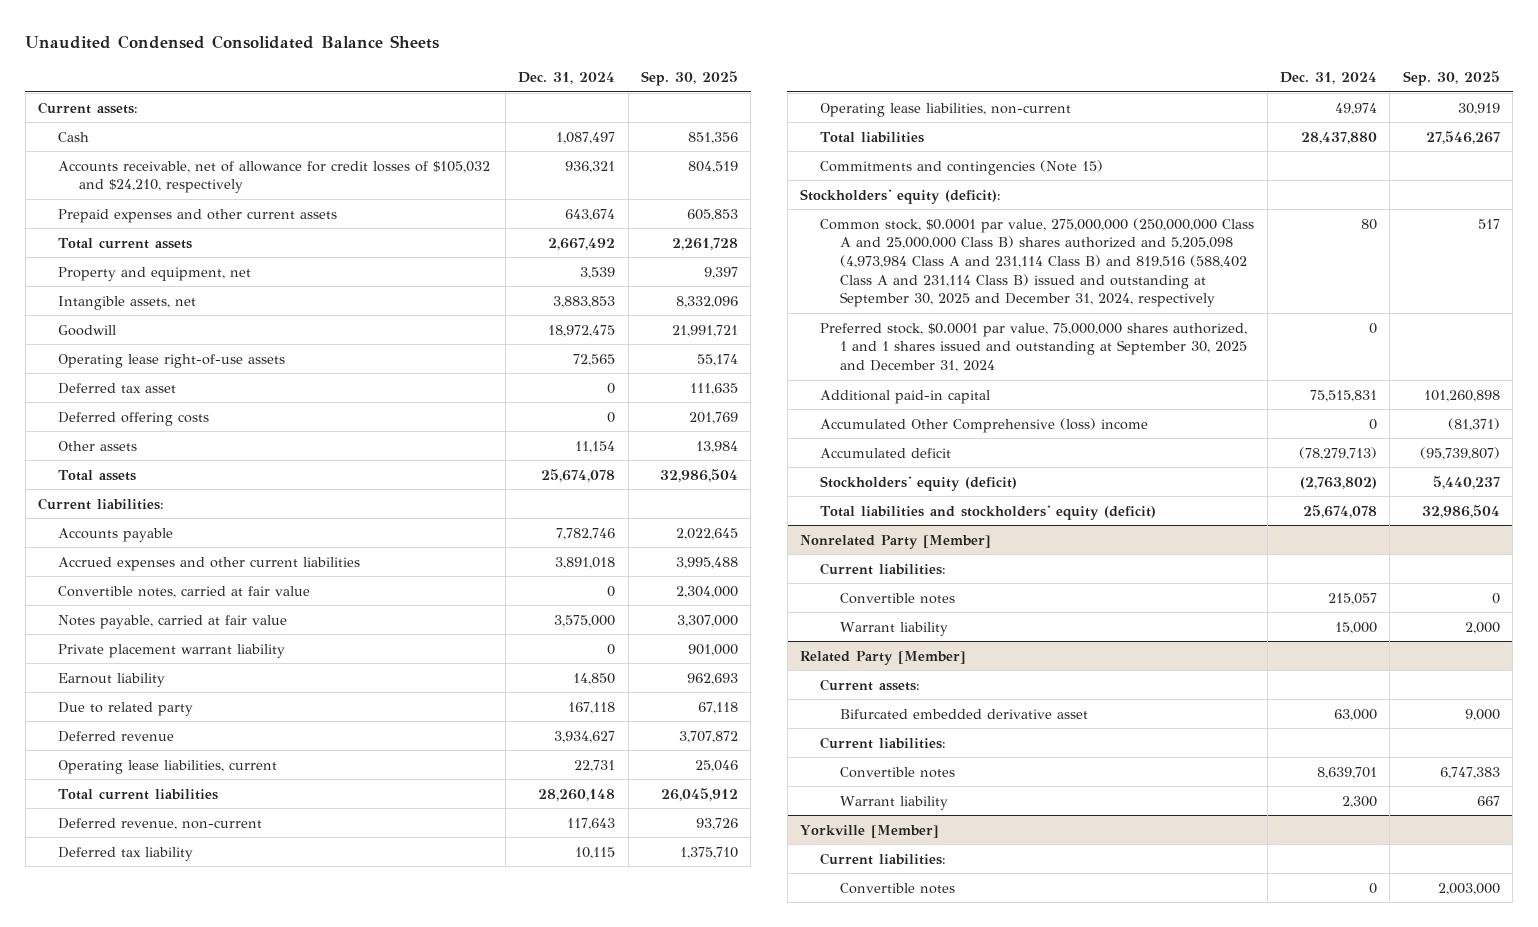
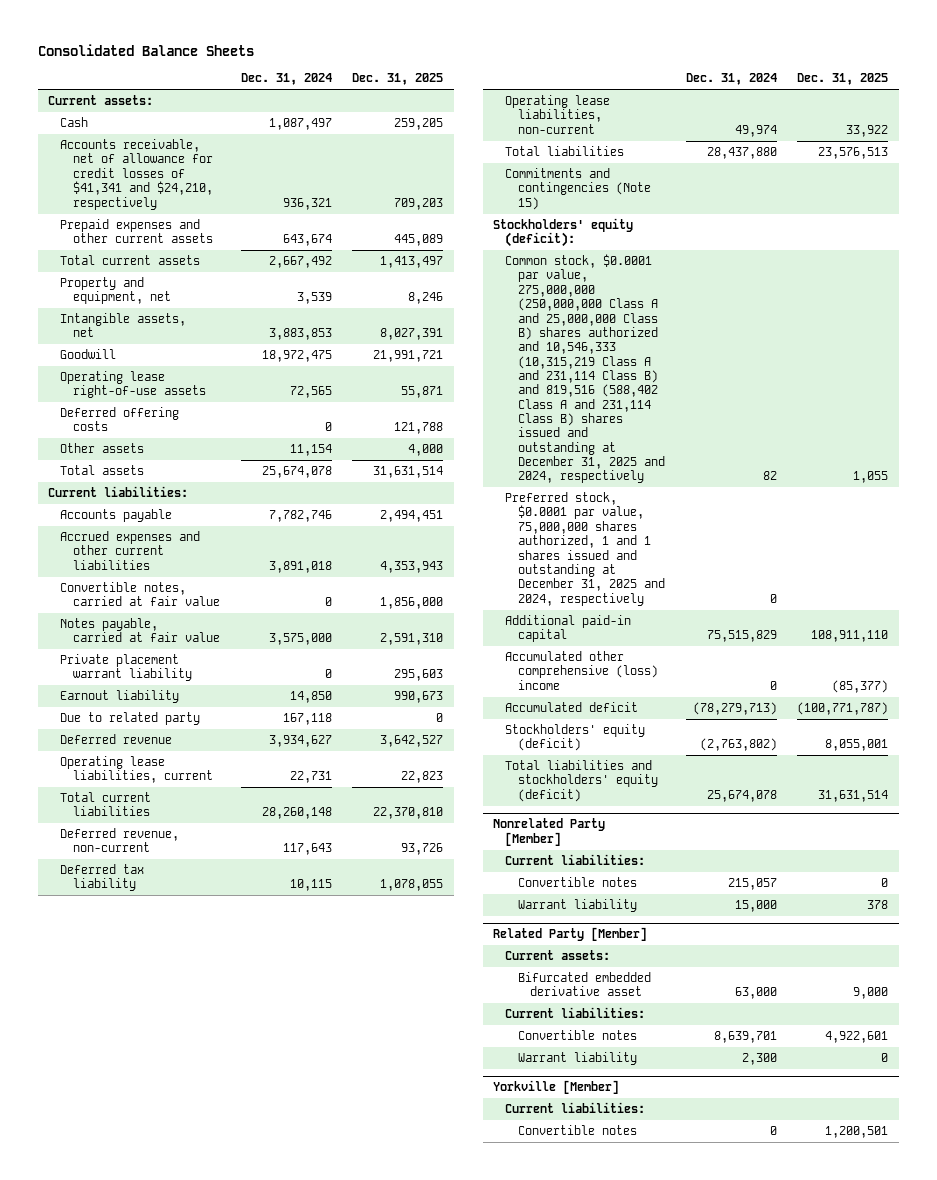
[25,35,440,50] Unaudited Condensed Consolidated Balance Sheets -> [37,43,254,56] Consolidated Balance Sheets
[640,71,738,87] Sep. 30, 2025 -> none
none -> [352,73,444,86] Dec. 31, 2025
[58,160,491,194] Accounts receivable, net of allowance for credit losses of $105,032 and $24,210, respectively -> [60,139,213,210] Accounts receivable, net of allowance for credit losses of $41,341 and $24,210, respectively
[58,382,177,394] Deferred tax asset -> none
[820,217,1255,308] Common stock, $0.0001 par value, 275,000,000 (250,000,000 Class A and 25,000,000 Class B) shares authorized and 5,205,098 (4,973,984 Class A and 231,114 Class B) and 819,516 (588,402 Class A and 231,114 Class B) issued and outstanding at September 30, 2025 and December 31, 2024, respectively -> [505,254,665,484] Common stock, $0.0001 par value, 275,000,000 (250,000,000 Class A and 25,000,000 Class B) shares authorized and 10,546,333 (10,315,219 Class A and 231,114 Class B) and 819,516 (588,402 Class A and 231,114 Class B) shares issued and outstanding at December 31, 2025 and 2024, respectively
[1361,218,1378,230] 80 -> [762,471,777,481] 82
[820,322,1248,373] Preferred stock, $0.0001 par value, 75,000,000 shares authorized, 1 and 1 shares issued and outstanding at September 30, 2025 and December 31, 2024 -> [505,492,665,606] Preferred stock, $0.0001 par value, 75,000,000 shares authorized, 1 and 1 shares issued and outstanding at December 31, 2025 and 2024, respectively
[1310,389,1378,402] 75,515,831 -> [706,630,777,643] 75,515,829
[820,417,1149,433] Accumulated Other Comprehensive (loss) income -> [505,651,658,690] Accumulated other comprehensive (loss) income

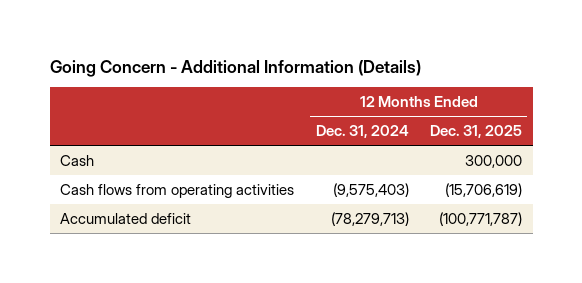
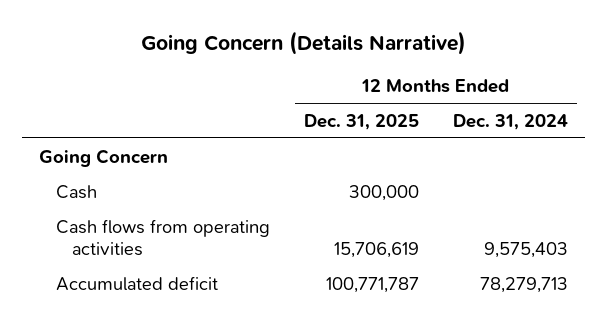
[49,59,421,77] Going Concern - Additional Information (Details) -> [140,31,466,56] Going Concern (Details Narrative)
none -> [38,148,168,167] Going Concern
[332,182,409,197] (9,575,403) -> [484,241,569,258] 9,575,403
[444,182,522,197] (15,706,619) -> [333,241,419,258] 15,706,619
[330,211,409,226] (78,279,713) -> [480,276,569,293] 78,279,713
[438,211,522,226] (100,771,787) -> [325,276,419,293] 100,771,787

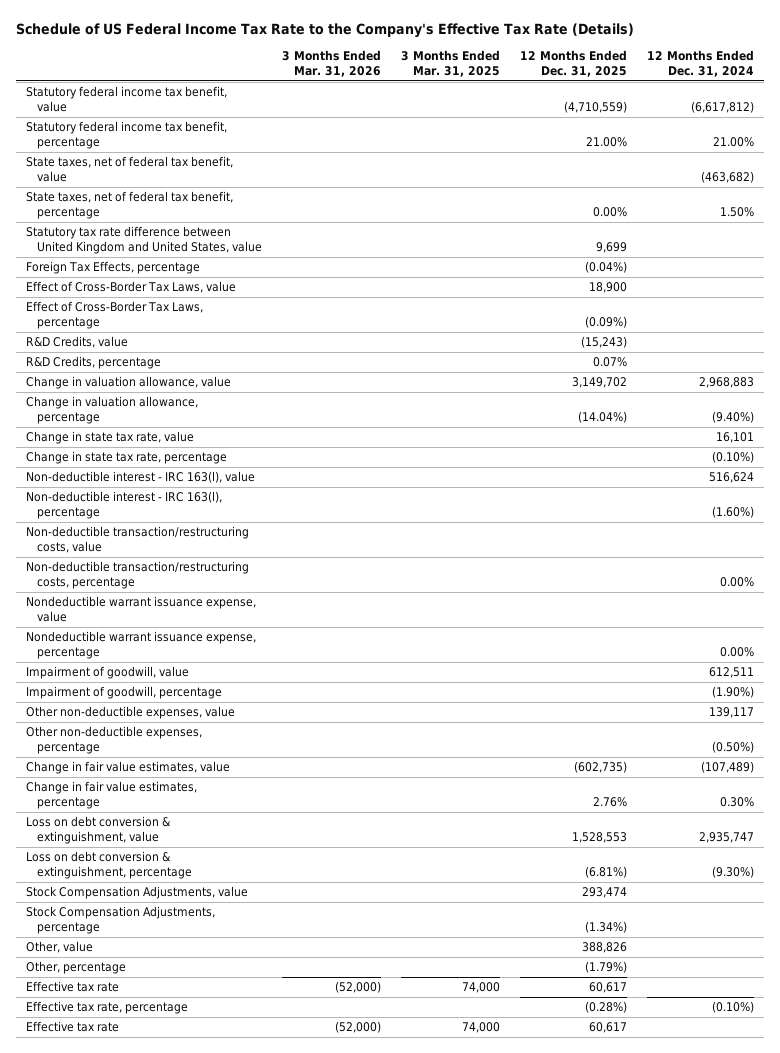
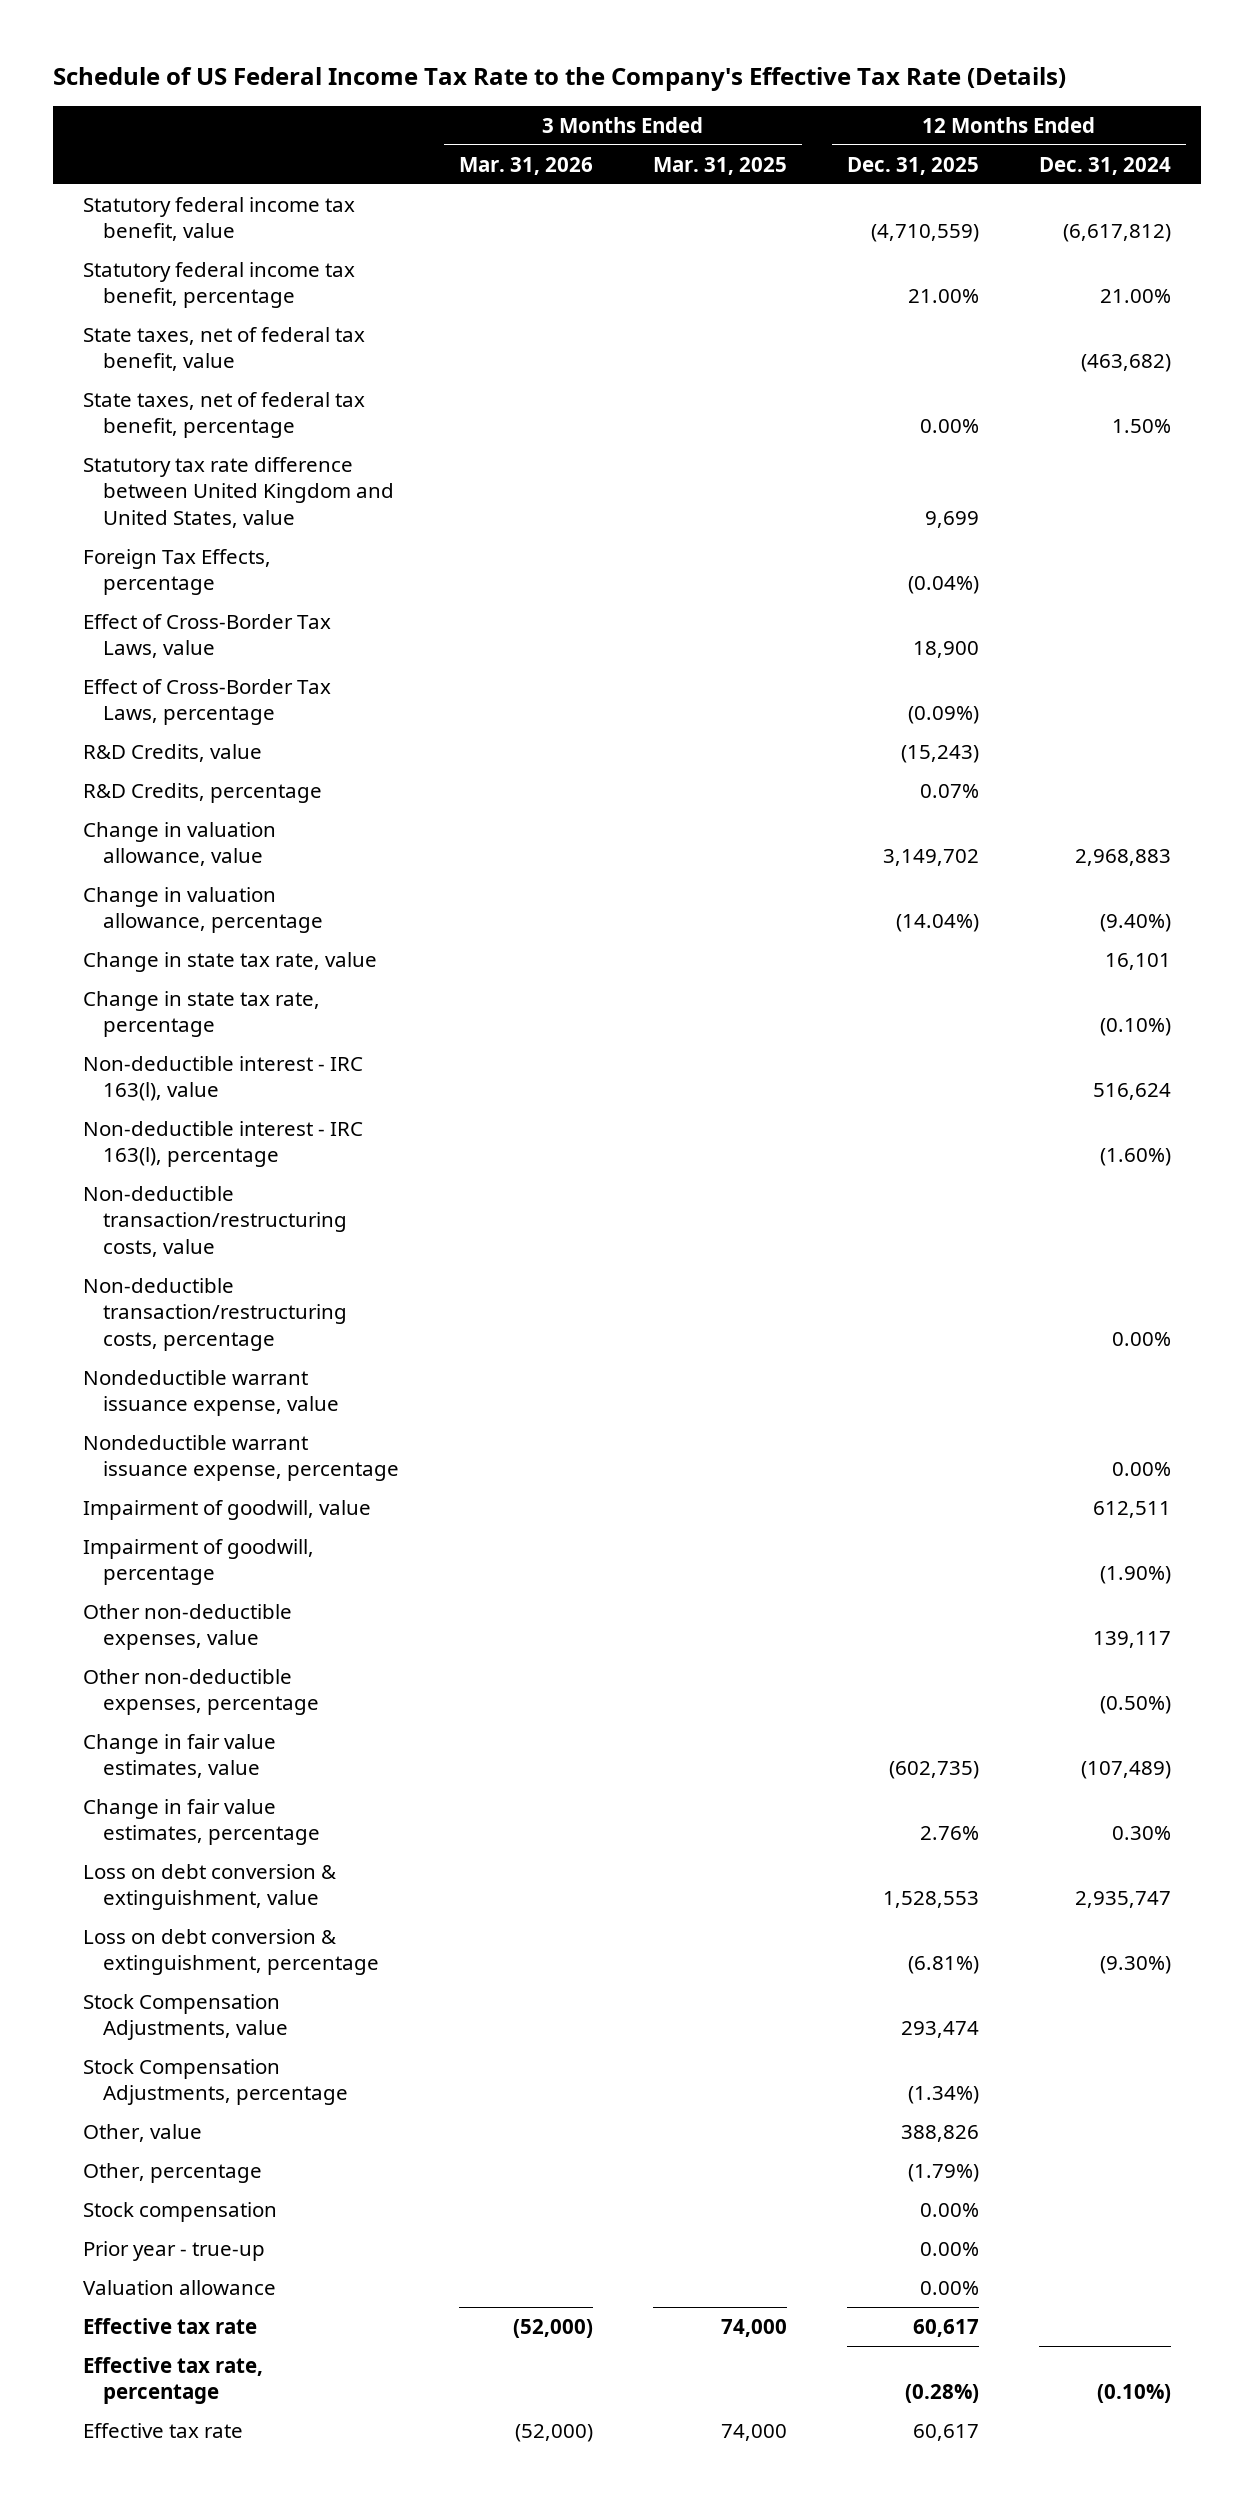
none -> [83,2201,278,2222] Stock compensation
none -> [83,2240,266,2261] Prior year - true-up
none -> [83,2279,277,2295] Valuation allowance

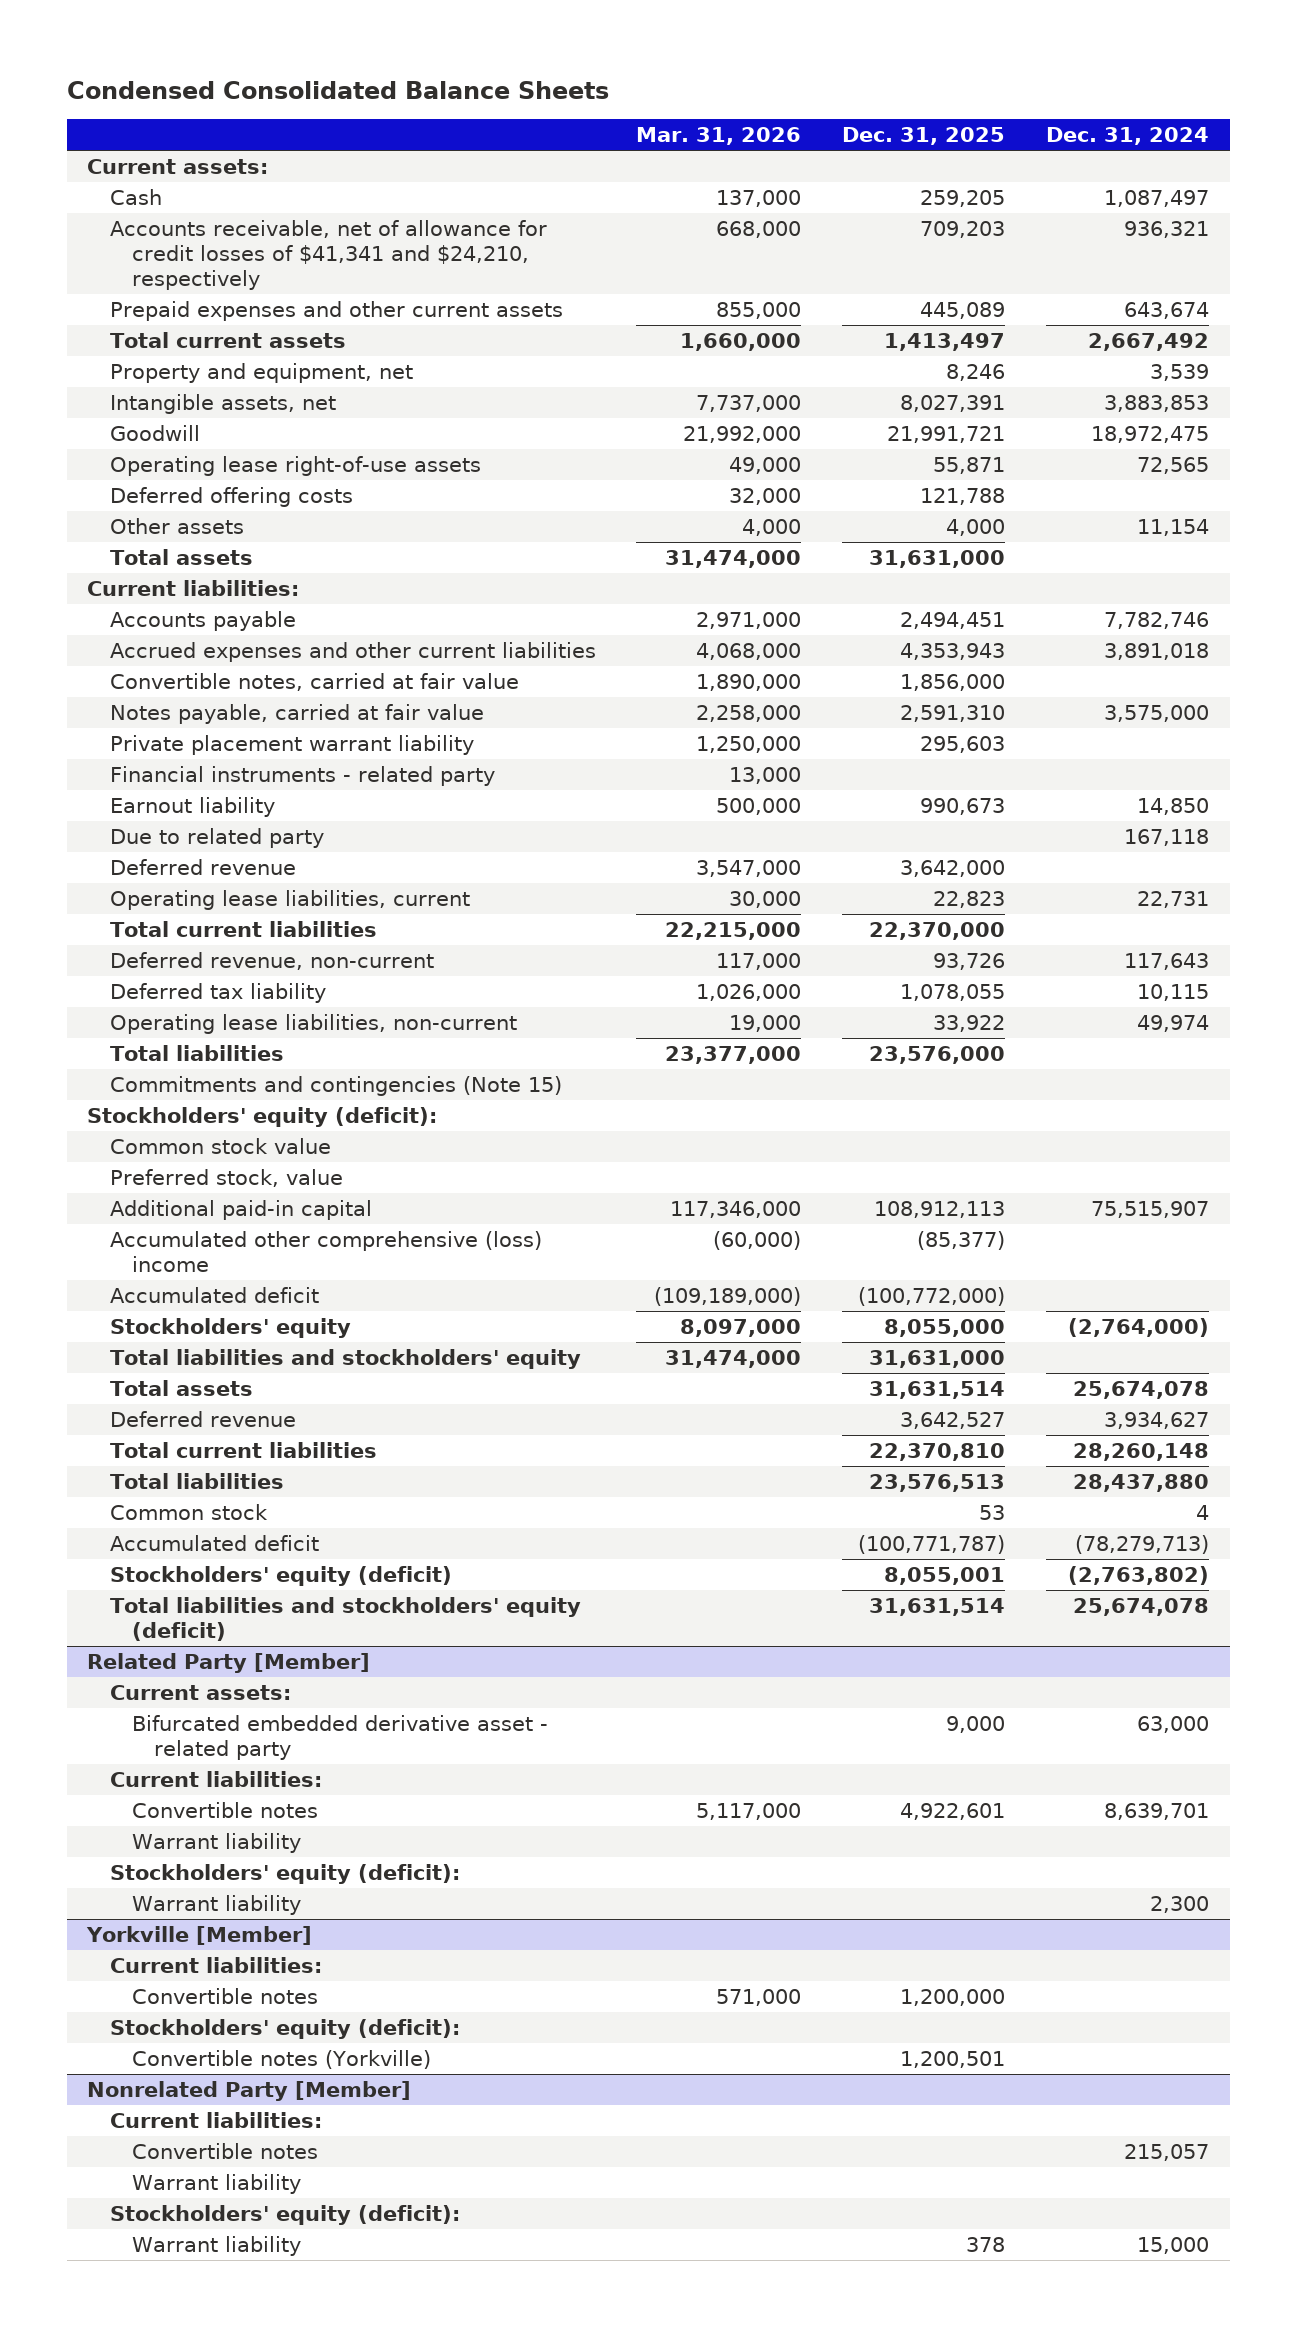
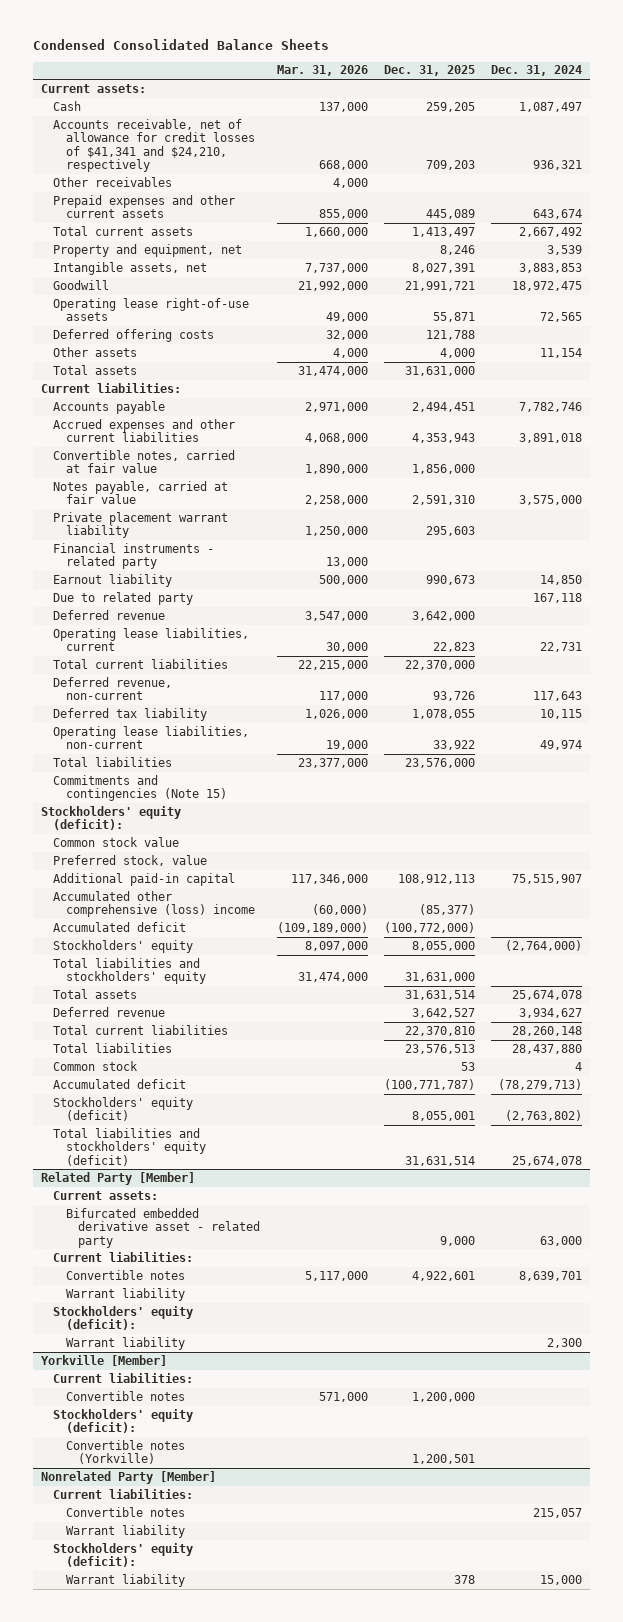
none -> [53,176,173,187] Other receivables

